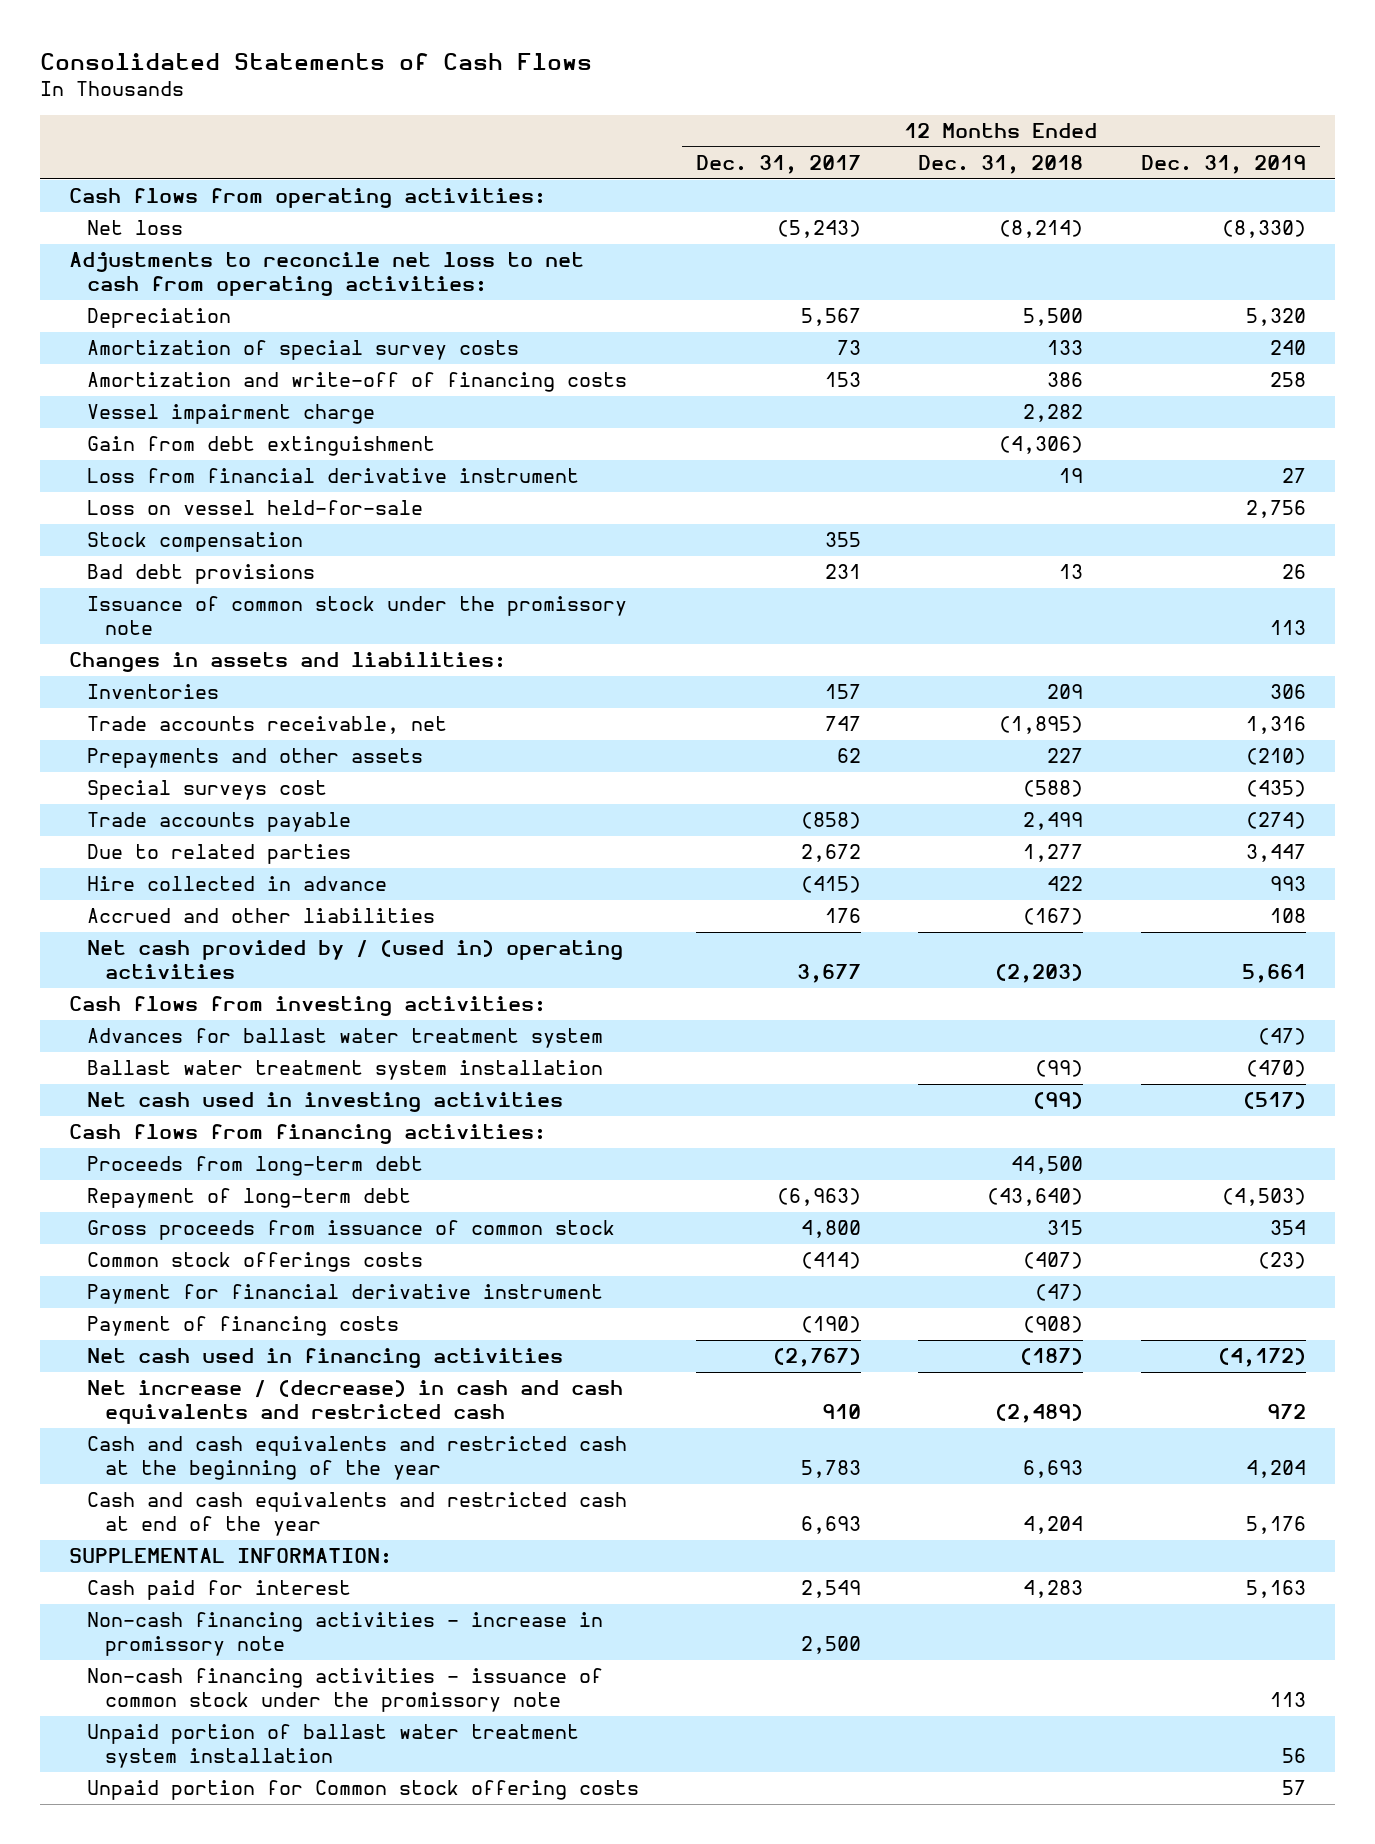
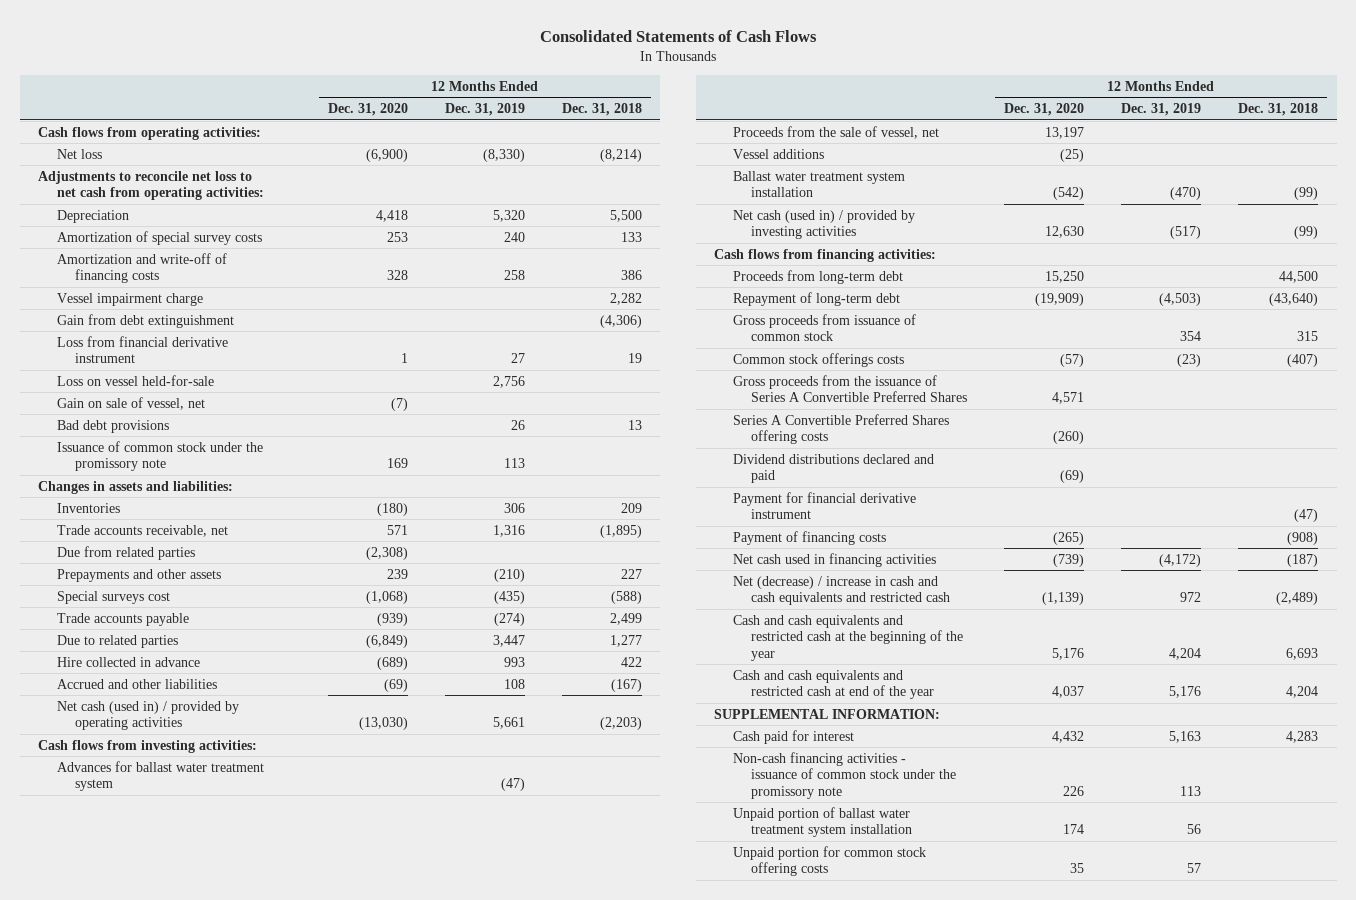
[696,155,862,175] Dec. 31, 2017 -> none
none -> [328,103,409,117] Dec. 31, 2020
[86,532,303,553] Stock compensation -> none
none -> [56,396,205,410] Gain on sale of vessel, net
none -> [56,545,195,560] Due from related parties
[86,940,623,980] Net cash provided by / (used in) operating activities -> [56,700,239,731] Net cash (used in) / provided by operating activities
none -> [732,125,939,139] Proceeds from the sale of vessel, net
none -> [732,148,824,159] Vessel additions
[86,1092,563,1113] Net cash used in investing activities -> [732,209,915,240] Net cash (used in) / provided by investing activities
none -> [732,374,968,403] Gross proceeds from the issuance of Series A Convertible Preferred Shares
none -> [732,413,949,445] Series A Convertible Preferred Shares offering costs
none -> [732,453,934,484] Dividend distributions declared and paid
[86,1380,623,1425] Net increase / (decrease) in cash and cash equivalents and restricted cash -> [732,575,951,606] Net (decrease) / increase in cash and cash equivalents and restricted cash
[86,1612,603,1657] Non-cash financing activities - increase in promissory note -> none
[86,1780,639,1801] Unpaid portion for Common stock offering costs -> [732,845,926,877] Unpaid portion for common stock offering costs

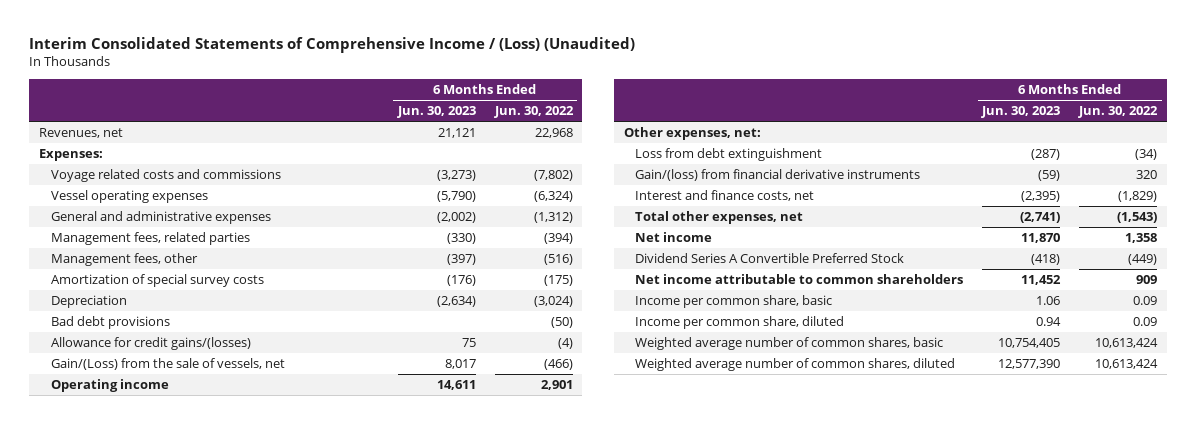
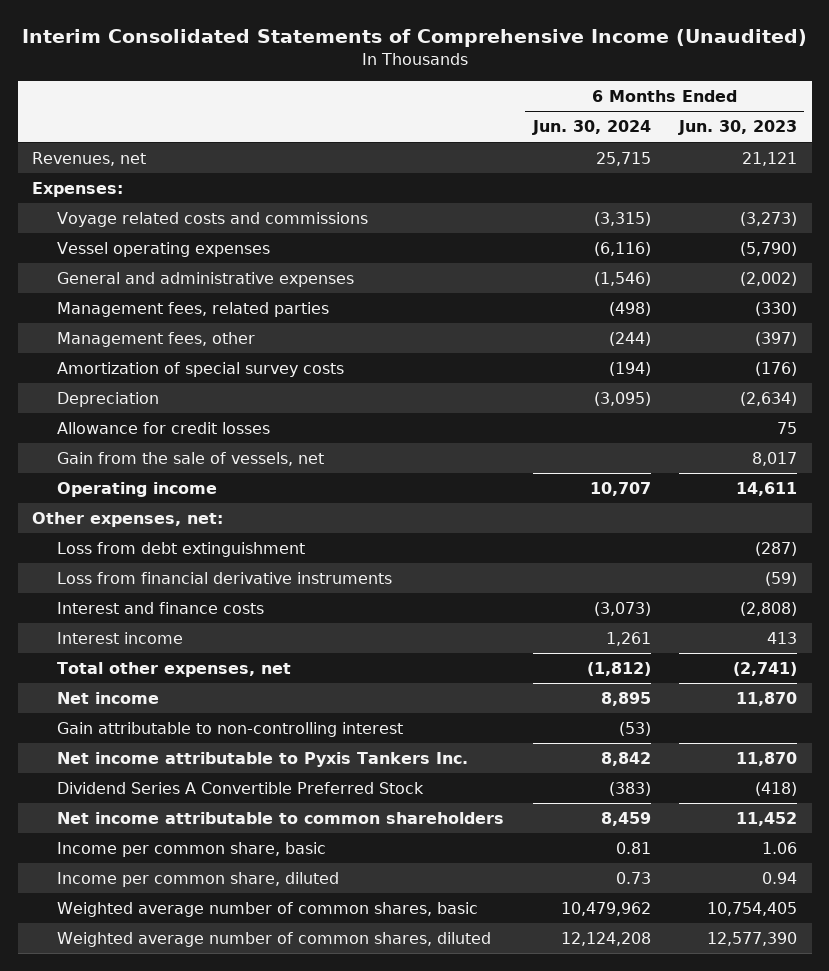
[29,37,636,54] Interim Consolidated Statements of Comprehensive Income / (Loss) (Unaudited) -> [21,28,807,47] Interim Consolidated Statements of Comprehensive Income (Unaudited)
[493,106,574,119] Jun. 30, 2022 -> none
none -> [531,120,651,136] Jun. 30, 2024
[50,316,170,330] Bad debt provisions -> none
[50,337,251,351] Allowance for credit gains/(losses) -> [56,422,270,435] Allowance for credit losses
[50,358,285,371] Gain/(Loss) from the sale of vessels, net -> [56,452,324,467] Gain from the sale of vessels, net
[635,169,921,182] Gain/(loss) from financial derivative instruments -> [56,572,392,585] Loss from financial derivative instruments
[635,190,815,202] Interest and finance costs, net -> [56,602,264,615] Interest and finance costs
[1021,191,1061,203] (2,395) -> [740,602,798,617] (2,808)
none -> [56,632,183,645] Interest income
none -> [56,722,403,738] Gain attributable to non-controlling interest
none -> [56,752,468,768] Net income attributable to Pyxis Tankers Inc.

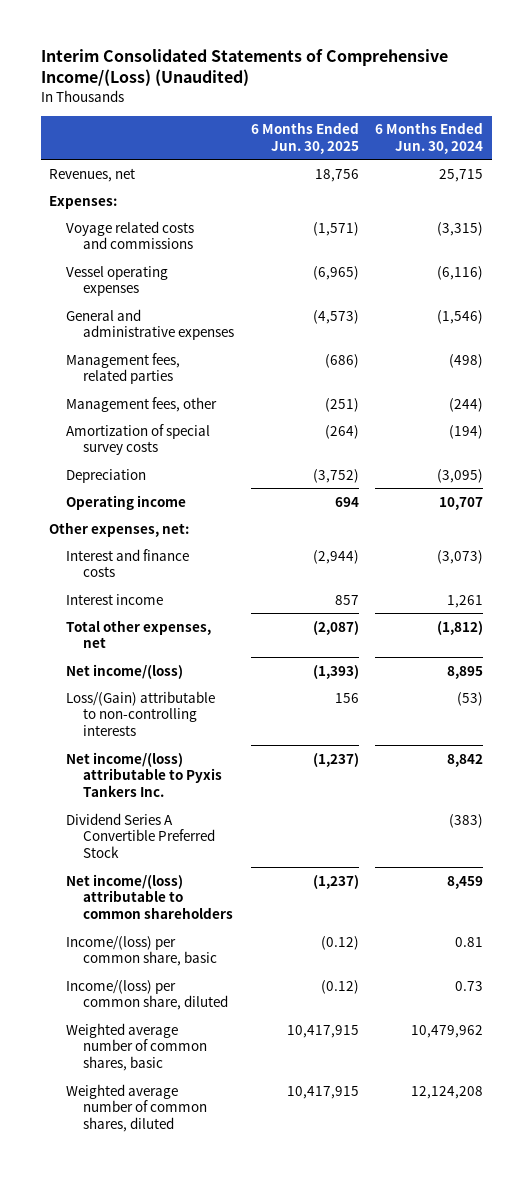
[21,28,807,47] Interim Consolidated Statements of Comprehensive Income (Unaudited) -> [40,48,448,87] Interim Consolidated Statements of Comprehensive Income/(Loss) (Unaudited)
[678,120,798,136] Jun. 30, 2023 -> none
none -> [250,122,359,154] 6 Months Ended Jun. 30, 2025
[56,422,270,435] Allowance for credit losses -> none
[56,452,324,467] Gain from the sale of vessels, net -> none
[56,542,305,558] Loss from debt extinguishment -> none
[56,572,392,585] Loss from financial derivative instruments -> none
[56,692,159,705] Net income -> [66,663,184,679] Net income/(loss)
[56,722,403,738] Gain attributable to non-controlling interest -> [66,690,216,737] Loss/(Gain) attributable to non-controlling interests
[56,752,468,768] Net income attributable to Pyxis Tankers Inc. -> [66,751,223,798] Net income/(loss) attributable to Pyxis Tankers Inc.
[56,812,504,825] Net income attributable to common shareholders -> [66,873,234,920] Net income/(loss) attributable to common shareholders
[56,842,326,858] Income per common share, basic -> [66,935,218,967] Income/(loss) per common share, basic
[56,872,339,888] Income per common share, diluted -> [66,979,229,1011] Income/(loss) per common share, diluted

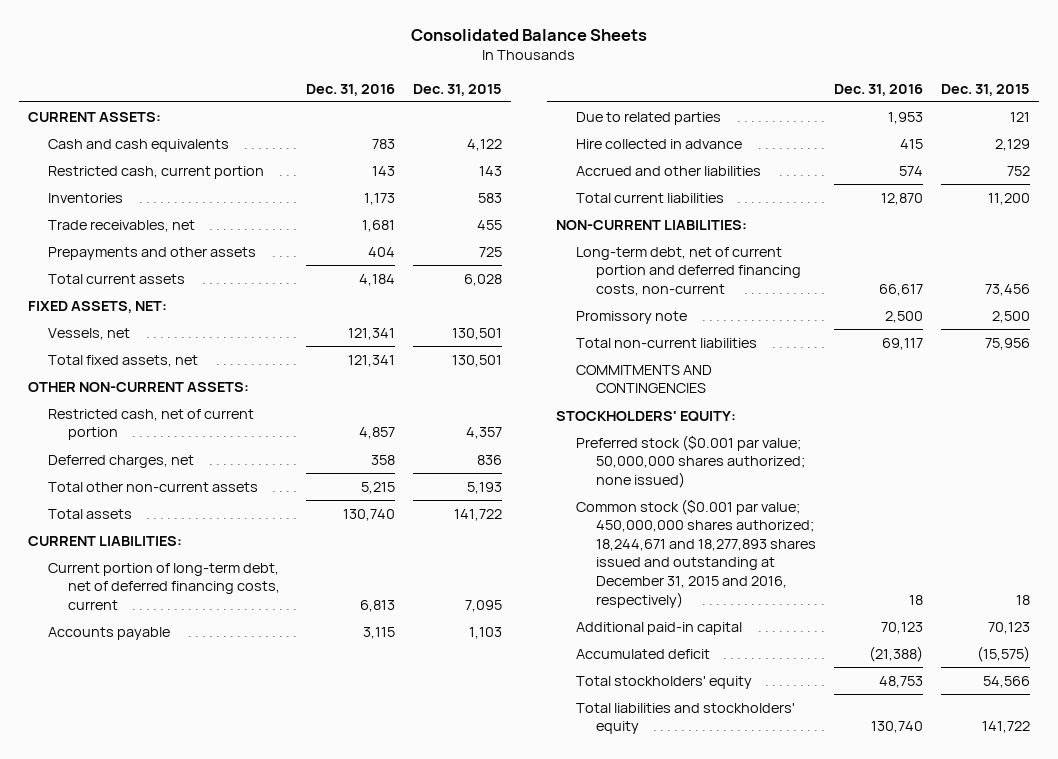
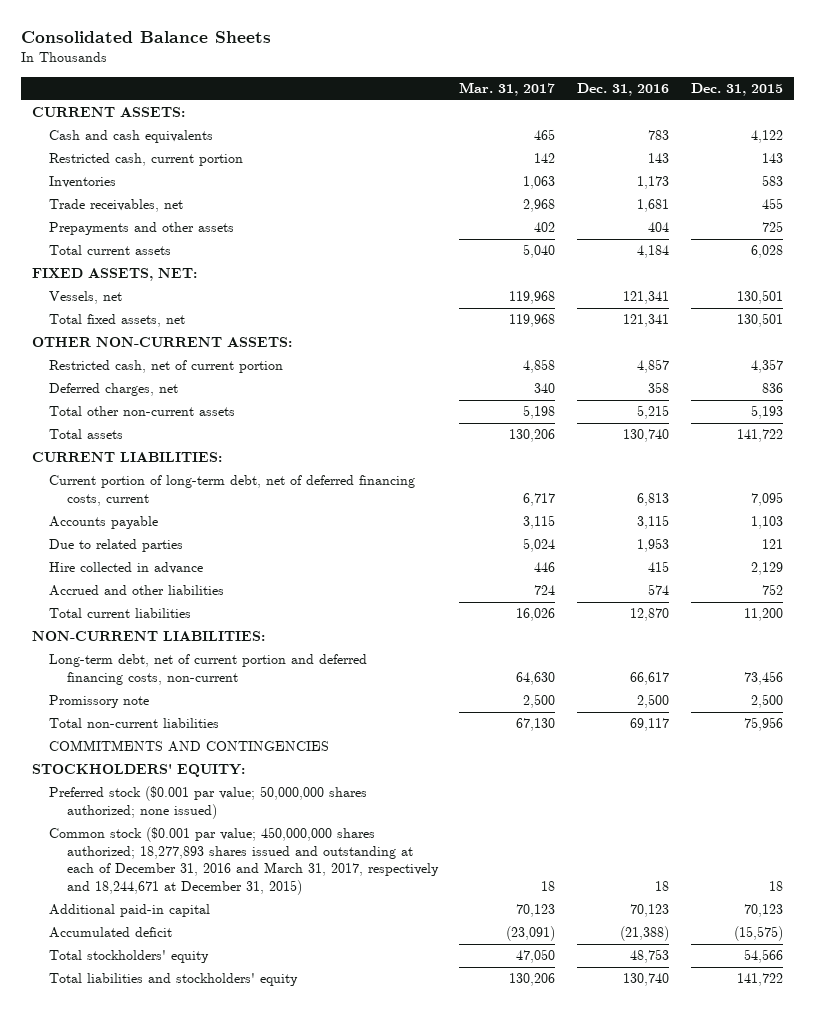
none -> [459,82,556,97] Mar. 31, 2017
[575,498,817,608] Common stock ($0.001 par value; 450,000,000 shares authorized; 18,244,671 and 18,277,893 shares issued and outstanding at December 31, 2015 and 2016, respectively) -> [49,827,439,895] Common stock ($0.001 par value; 450,000,000 shares authorized; 18,277,893 shares issued and outstanding at each of December 31, 2016 and March 31, 2017, respectively and 18,244,671 at December 31, 2015)

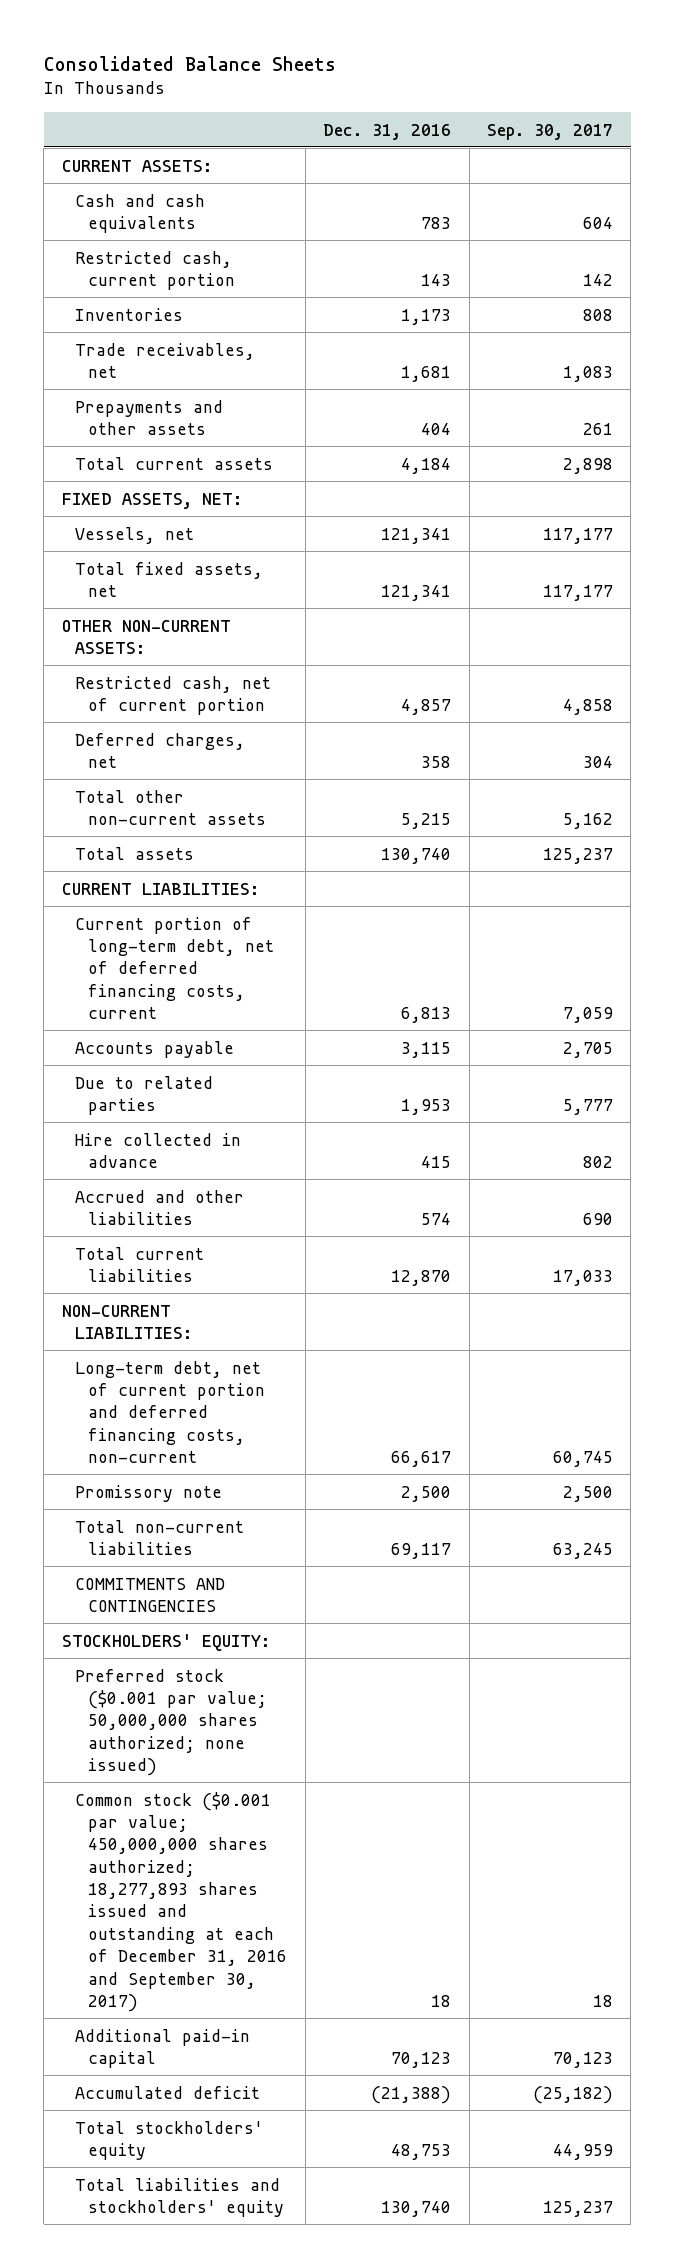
[459,82,556,97] Mar. 31, 2017 -> none
[690,83,783,97] Dec. 31, 2015 -> none
none -> [486,123,613,140] Sep. 30, 2017
[49,827,439,895] Common stock ($0.001 par value; 450,000,000 shares authorized; 18,277,893 shares issued and outstanding at each of December 31, 2016 and March 31, 2017, respectively and 18,244,671 at December 31, 2015) -> [75,1791,288,2012] Common stock ($0.001 par value; 450,000,000 shares authorized; 18,277,893 shares issued and outstanding at each of December 31, 2016 and September 30, 2017)

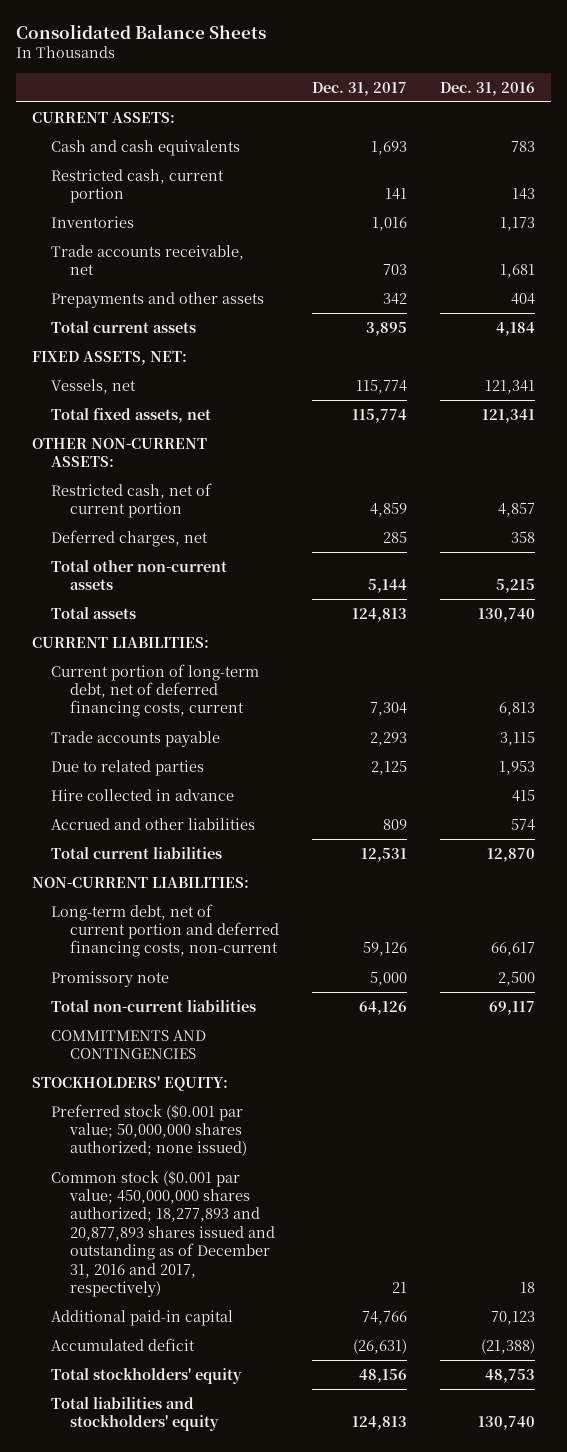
[486,123,613,140] Sep. 30, 2017 -> none
none -> [312,81,408,96] Dec. 31, 2017
[75,342,256,378] Trade receivables, net -> [51,244,245,276] Trade accounts receivable, net
[75,1040,235,1058] Accounts payable -> [51,730,221,747] Trade accounts payable
[75,1791,288,2012] Common stock ($0.001 par value; 450,000,000 shares authorized; 18,277,893 shares issued and outstanding at each of December 31, 2016 and September 30, 2017) -> [51,1169,276,1298] Common stock ($0.001 par value; 450,000,000 shares authorized; 18,277,893 and 20,877,893 shares issued and outstanding as of December 31, 2016 and 2017, respectively)

